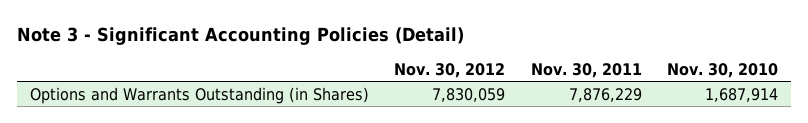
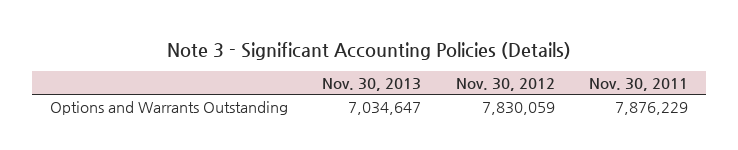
[17,27,465,46] Note 3 - Significant Accounting Policies (Detail) -> [167,41,572,60] Note 3 - Significant Accounting Policies (Details)
[667,62,779,78] Nov. 30, 2010 -> none
none -> [322,77,422,91] Nov. 30, 2013
[30,86,370,104] Options and Warrants Outstanding (in Shares) -> [49,100,288,115] Options and Warrants Outstanding

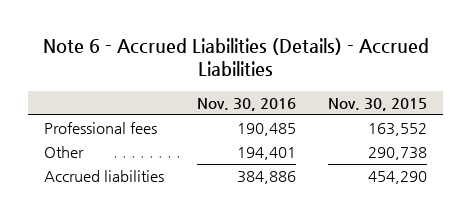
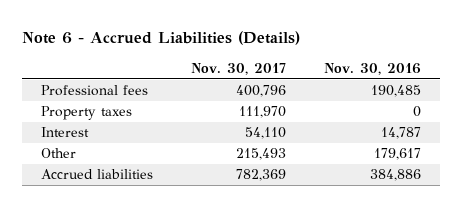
[42,37,429,77] Note 6 - Accrued Liabilities (Details) - Accrued Liabilities -> [21,31,300,46] Note 6 - Accrued Liabilities (Details)
[327,97,427,111] Nov. 30, 2015 -> none
none -> [190,62,286,75] Nov. 30, 2017
none -> [40,106,132,121] Property taxes
none -> [40,127,89,138] Interest
[236,147,296,161] 194,401 -> [373,148,421,161] 179,617

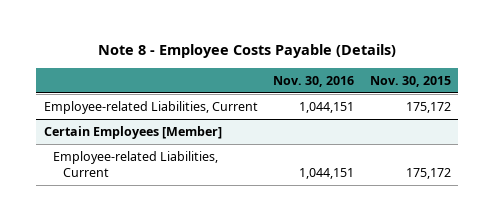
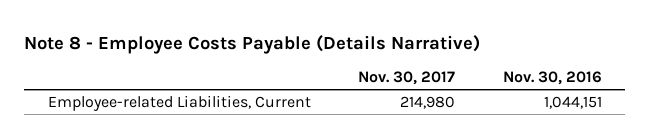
[98,44,397,59] Note 8 - Employee Costs Payable (Details) -> [24,35,481,55] Note 8 - Employee Costs Payable (Details Narrative)
[369,75,451,87] Nov. 30, 2015 -> none
none -> [358,71,456,86] Nov. 30, 2017
[43,126,222,140] Certain Employees [Member] -> none
[53,151,219,177] Employee-related Liabilities, Current -> none

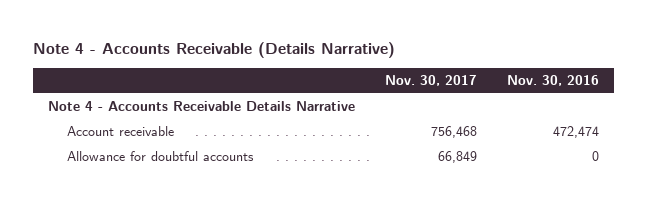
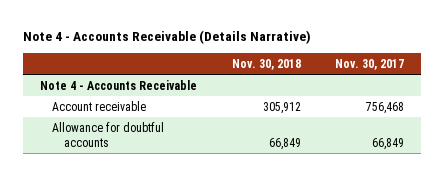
[506,75,599,87] Nov. 30, 2016 -> none
none -> [231,58,301,70] Nov. 30, 2018
[48,101,356,112] Note 4 - Accounts Receivable Details Narrative -> [40,79,198,90] Note 4 - Accounts Receivable

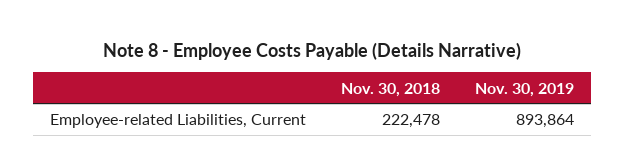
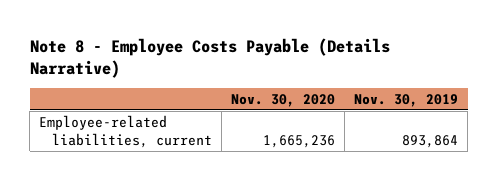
[340,82,440,97] Nov. 30, 2018 -> none
none -> [230,94,335,108] Nov. 30, 2020
[50,114,307,129] Employee-related Liabilities, Current -> [39,114,212,149] Employee-related liabilities, current

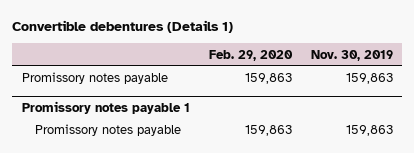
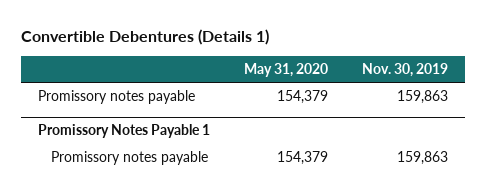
[12,20,234,34] Convertible debentures (Details 1) -> [21,29,270,46] Convertible Debentures (Details 1)
[208,49,293,61] Feb. 29, 2020 -> none
none -> [244,62,329,77] May 31, 2020
[21,101,190,115] Promissory notes payable 1 -> [38,124,211,139] Promissory Notes Payable 1

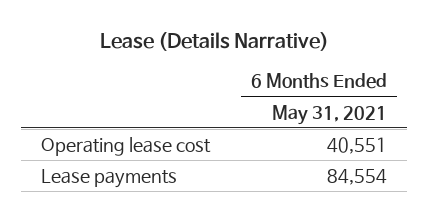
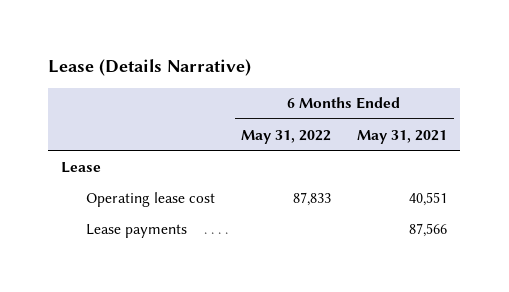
none -> [241,129,332,144] May 31, 2022
none -> [61,161,102,173] Lease
[326,168,387,185] 84,554 -> [409,222,448,237] 87,566

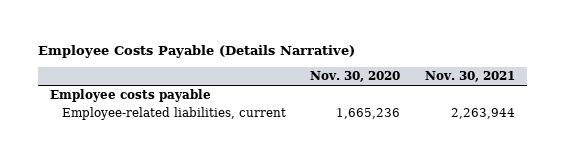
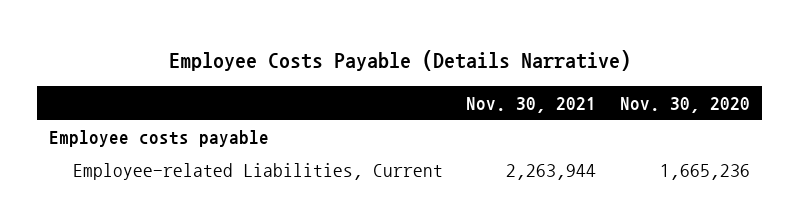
[61,107,286,121] Employee-related liabilities, current -> [72,162,443,180] Employee-related Liabilities, Current

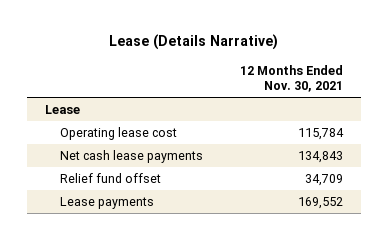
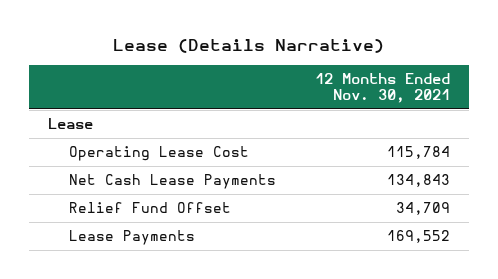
[60,127,178,141] Operating lease cost -> [69,146,250,162] Operating Lease Cost
[60,150,204,164] Net cash lease payments -> [69,174,277,190] Net Cash Lease Payments
[60,173,162,184] Relief fund offset -> [69,202,232,214] Relief Fund Offset
[60,197,155,210] Lease payments -> [69,230,196,246] Lease Payments

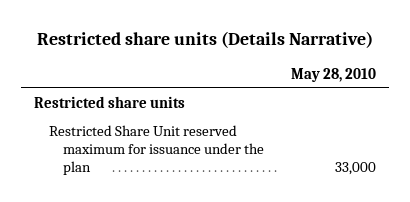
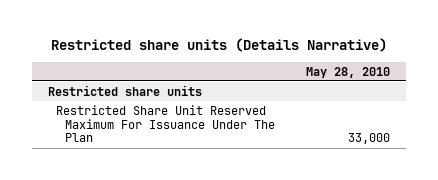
[48,125,265,175] Restricted Share Unit reserved maximum for issuance under the plan -> [56,104,275,143] Restricted Share Unit Reserved Maximum For Issuance Under The Plan

